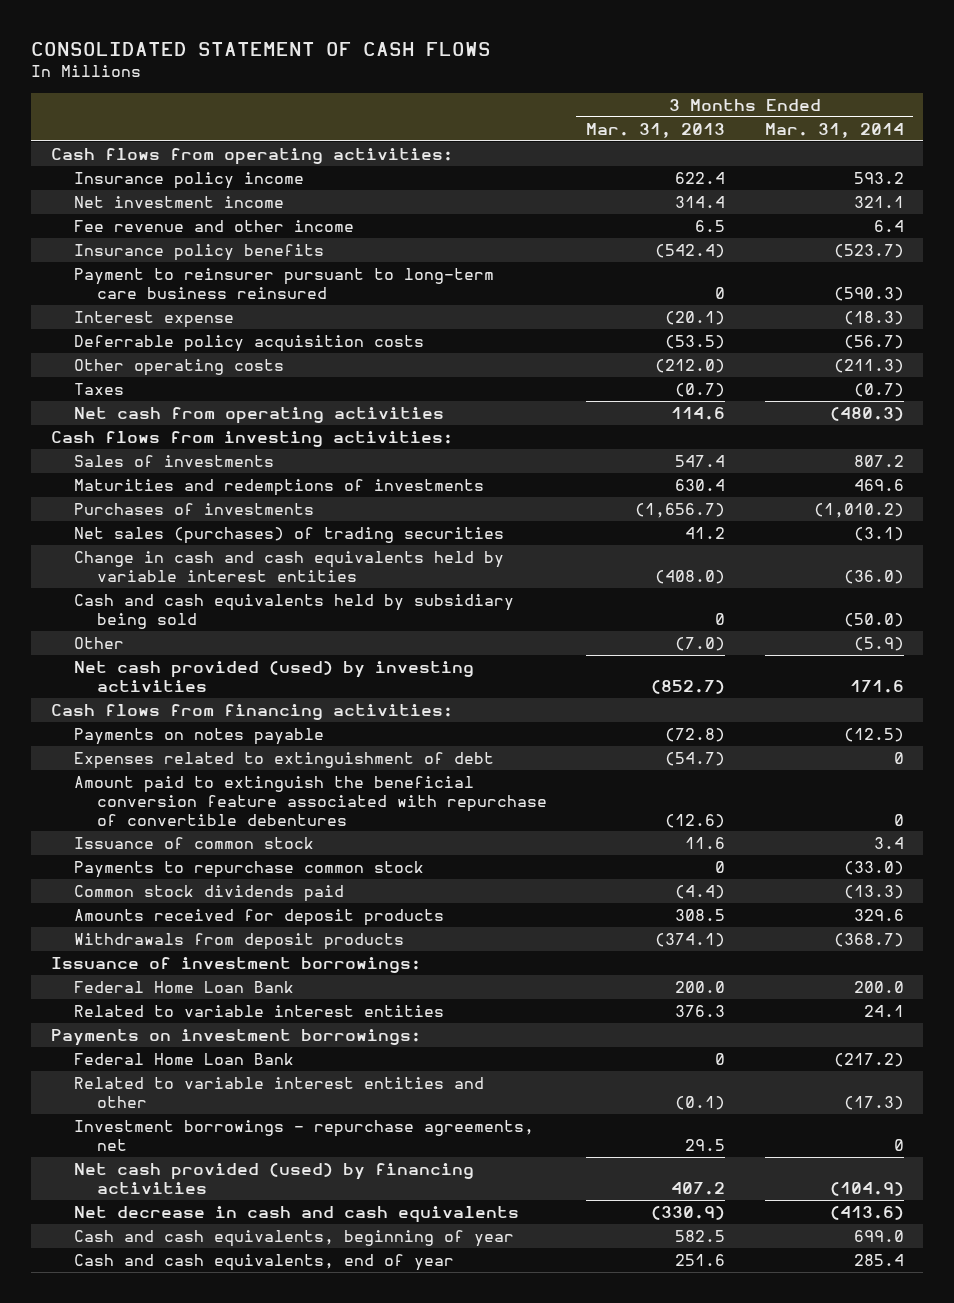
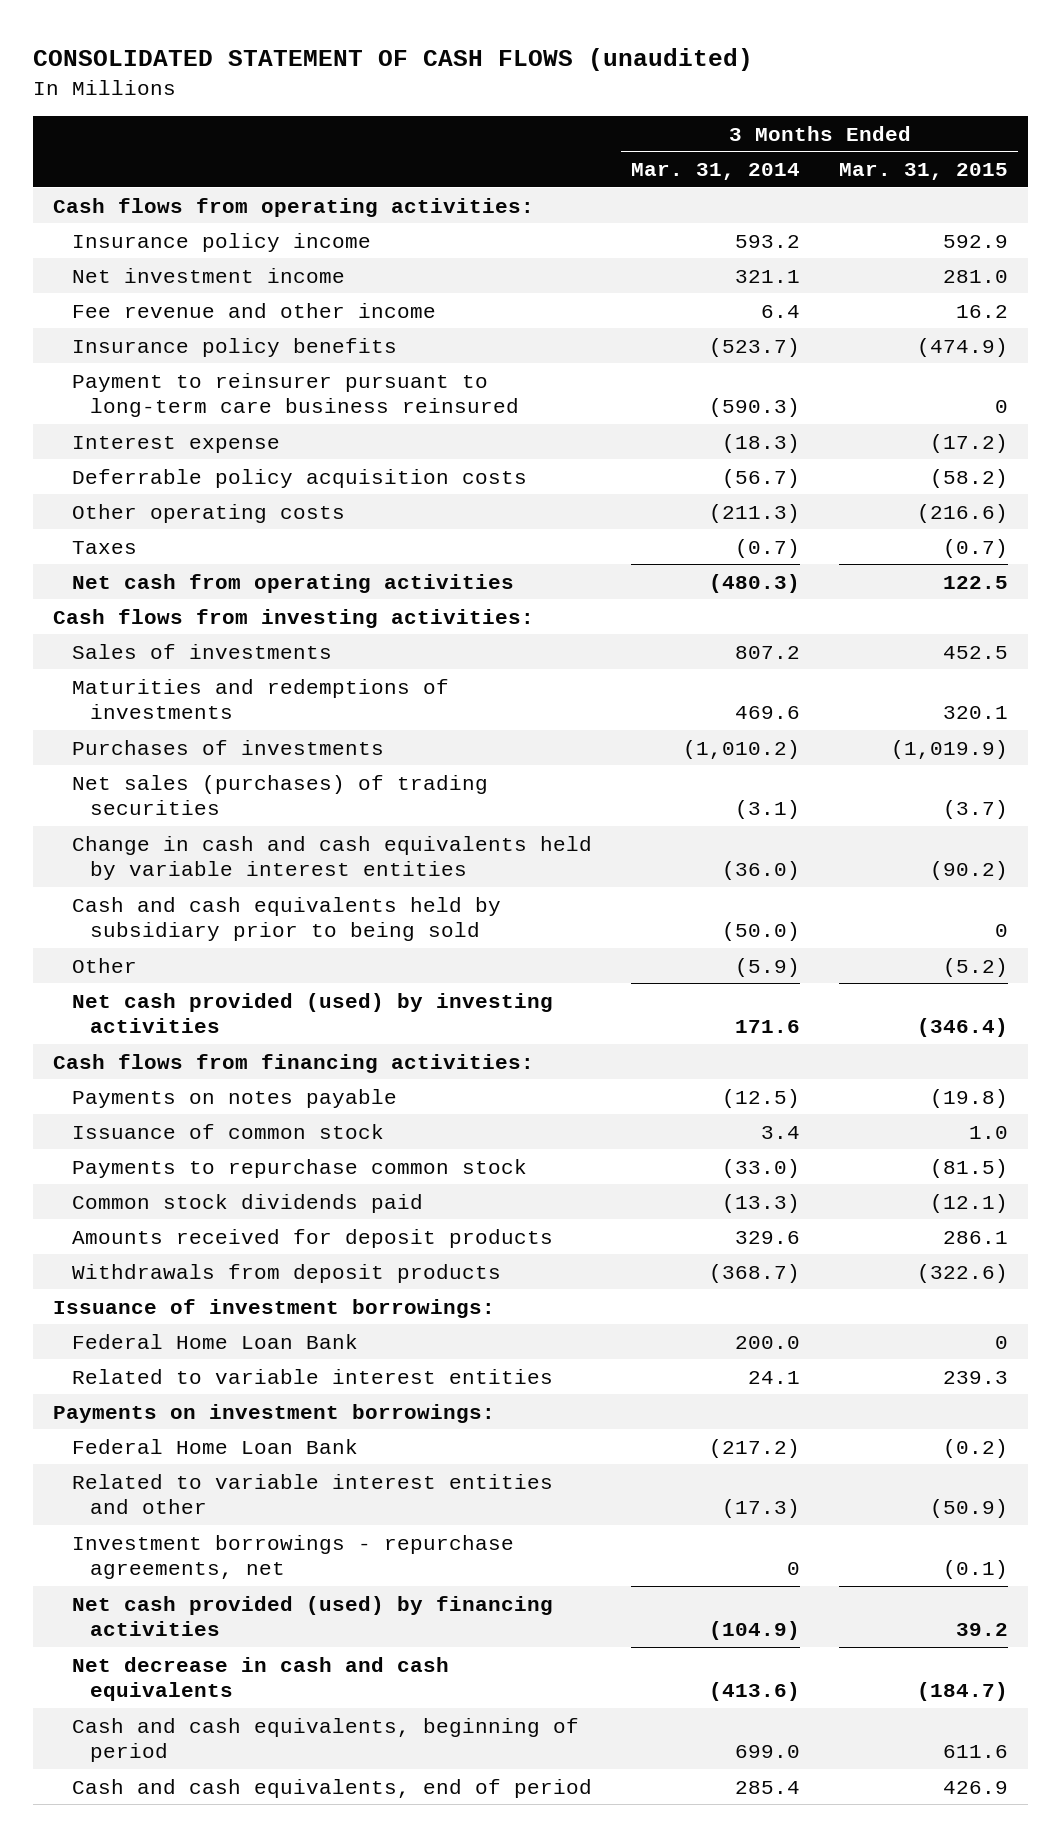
[30,41,491,56] CONSOLIDATED STATEMENT OF CASH FLOWS -> [33,48,754,72] CONSOLIDATED STATEMENT OF CASH FLOWS (unaudited)
[586,122,726,138] Mar. 31, 2013 -> none
none -> [839,163,1009,181] Mar. 31, 2015
[73,593,514,629] Cash and cash equivalents held by subsidiary being sold -> [71,896,501,941] Cash and cash equivalents held by subsidiary prior to being sold
[73,751,494,769] Expenses related to extinguishment of debt -> none
[73,775,547,826] Amount paid to extinguish the beneficial conversion feature associated with repurchase of convertible debentures -> none
[73,1229,514,1247] Cash and cash equivalents, beginning of year -> [71,1717,579,1762] Cash and cash equivalents, beginning of period
[73,1253,454,1271] Cash and cash equivalents, end of year -> [71,1778,592,1798] Cash and cash equivalents, end of period

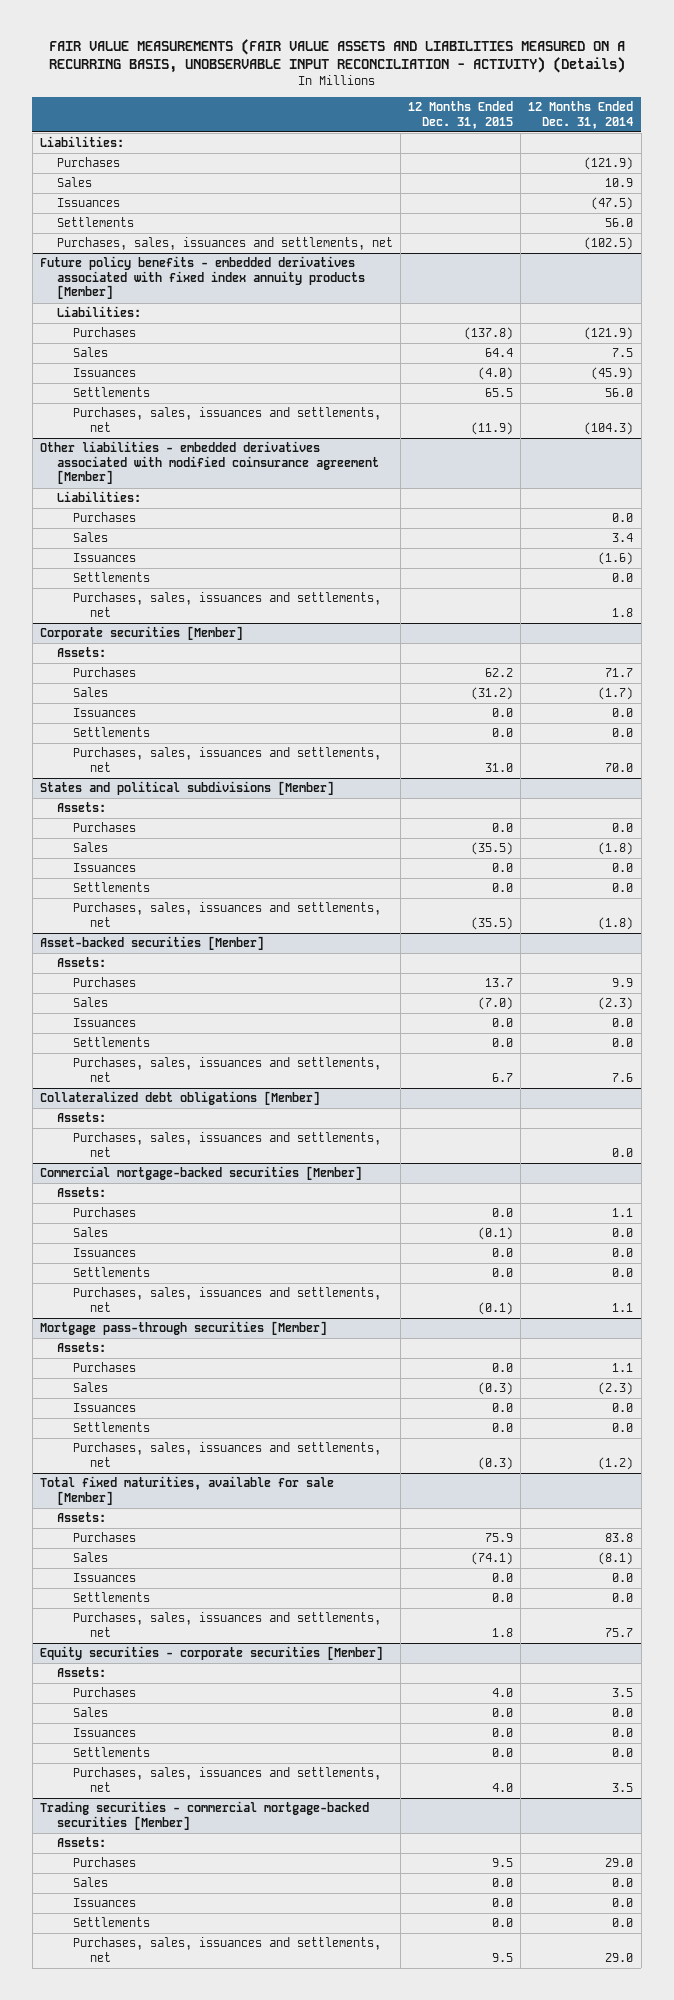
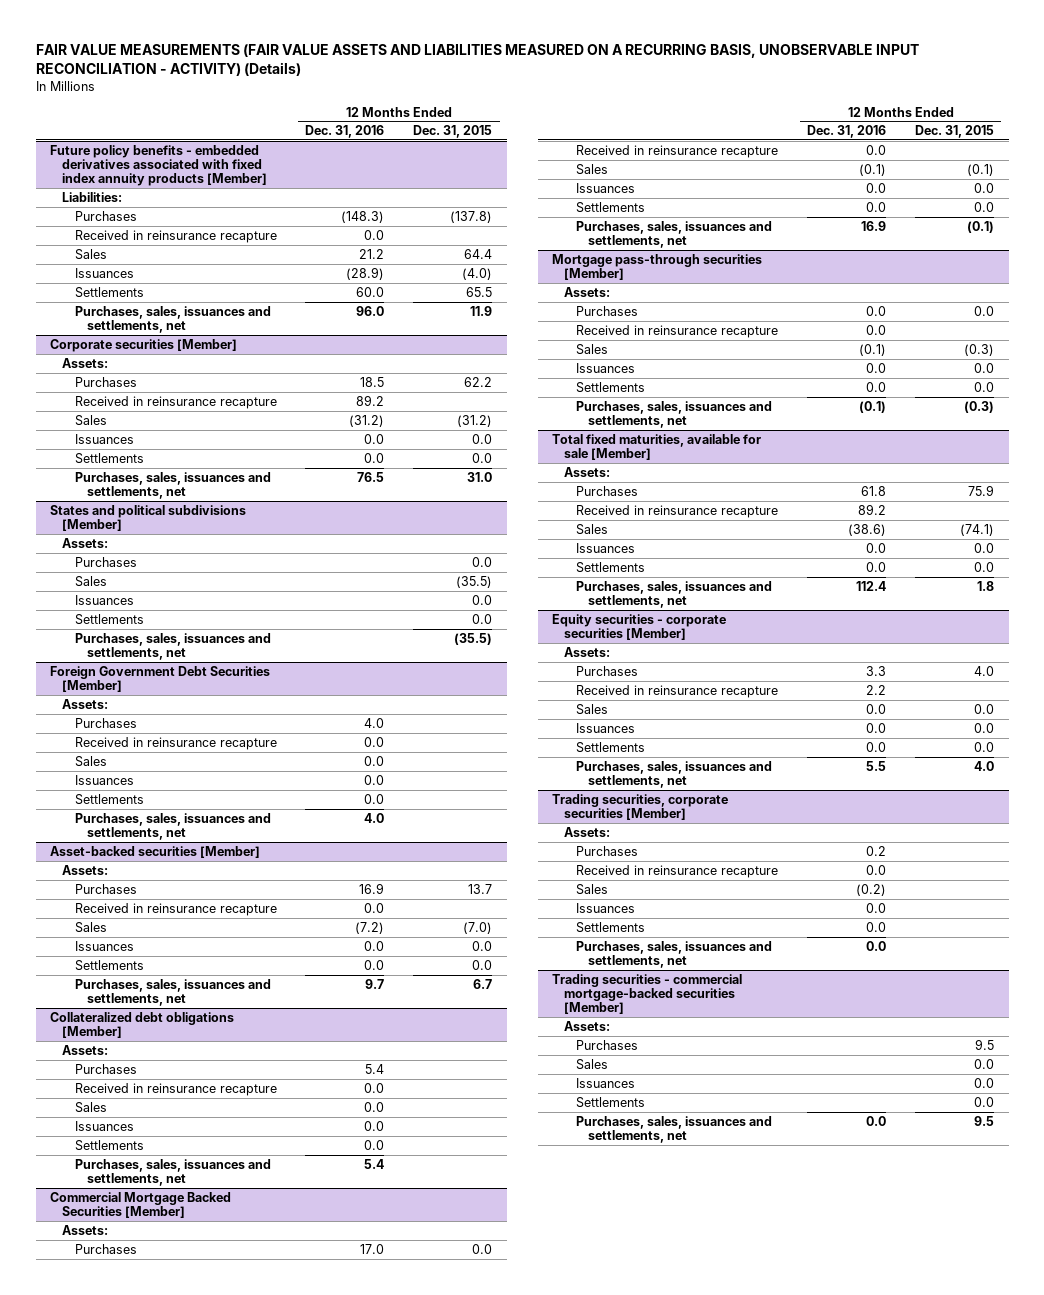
[528,101,634,129] 12 Months Ended Dec. 31, 2014 -> none
none -> [305,125,385,139] Dec. 31, 2016
[40,136,125,148] Liabilities: -> none
[56,157,120,168] Purchases -> none
[56,177,92,188] Sales -> none
[56,198,120,208] Issuances -> none
[56,217,134,228] Settlements -> none
[56,237,393,251] Purchases, sales, issuances and settlements, net -> none
none -> [74,229,277,243] Received in reinsurance recapture
[40,441,379,485] Other liabilities - embedded derivatives associated with modified coinsurance agreement [Member] -> none
[56,491,141,503] Liabilities: -> none
[73,512,137,523] Purchases -> none
[73,532,109,543] Sales -> none
[73,553,137,563] Issuances -> none
[73,572,151,583] Settlements -> none
[73,592,382,617] Purchases, sales, issuances and settlements, net -> none
[470,421,513,435] (11.9) -> [470,305,493,316] 11.9
none -> [74,395,277,409] Received in reinsurance recapture
none -> [50,665,271,693] Foreign Government Debt Securities [Member]
none -> [62,698,109,709] Assets:
none -> [74,717,137,728] Purchases
none -> [74,736,277,750] Received in reinsurance recapture
none -> [74,755,107,767] Sales
none -> [74,774,134,785] Issuances
none -> [74,793,144,805] Settlements
none -> [74,812,271,841] Purchases, sales, issuances and settlements, net
none -> [74,902,277,916] Received in reinsurance recapture
none -> [74,1063,137,1074] Purchases
none -> [74,1082,277,1096] Received in reinsurance recapture
none -> [74,1101,107,1113] Sales
none -> [74,1120,134,1131] Issuances
none -> [74,1139,144,1151] Settlements
[40,1166,363,1181] Commercial mortgage-backed securities [Member] -> [50,1191,232,1219] Commercial Mortgage Backed Securities [Member]
none -> [576,144,779,158] Received in reinsurance recapture
none -> [576,324,779,338] Received in reinsurance recapture
none -> [576,504,779,518] Received in reinsurance recapture
none -> [576,684,779,698] Received in reinsurance recapture
none -> [551,793,728,821] Trading securities, corporate securities [Member]
none -> [564,826,611,837] Assets:
none -> [576,845,639,856] Purchases
none -> [576,864,779,878] Received in reinsurance recapture
none -> [576,883,609,895] Sales
none -> [576,902,636,913] Issuances
none -> [576,921,646,933] Settlements
none -> [576,940,773,969] Purchases, sales, issuances and settlements, net

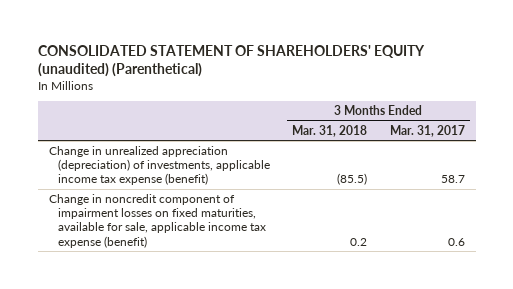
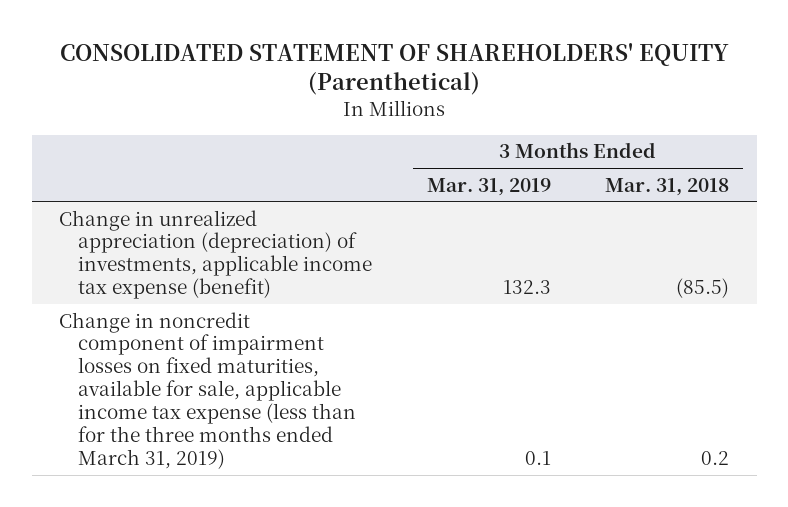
[37,44,425,77] CONSOLIDATED STATEMENT OF SHAREHOLDERS' EQUITY (unaudited) (Parenthetical) -> [60,43,730,96] CONSOLIDATED STATEMENT OF SHAREHOLDERS' EQUITY (Parenthetical)
[389,124,465,137] Mar. 31, 2017 -> none
none -> [426,177,551,196] Mar. 31, 2019
[48,193,267,248] Change in noncredit component of impairment losses on fixed maturities, available for sale, applicable income tax expense (benefit) -> [59,311,356,469] Change in noncredit component of impairment losses on fixed maturities, available for sale, applicable income tax expense (less than for the three months ended March 31, 2019)

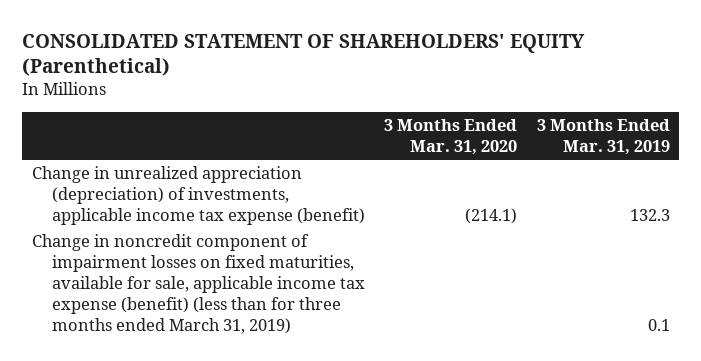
[605,177,730,196] Mar. 31, 2018 -> none
none -> [384,118,518,156] 3 Months Ended Mar. 31, 2020
[59,311,356,469] Change in noncredit component of impairment losses on fixed maturities, available for sale, applicable income tax expense (less than for the three months ended March 31, 2019) -> [31,234,366,335] Change in noncredit component of impairment losses on fixed maturities, available for sale, applicable income tax expense (benefit) (less than for three months ended March 31, 2019)

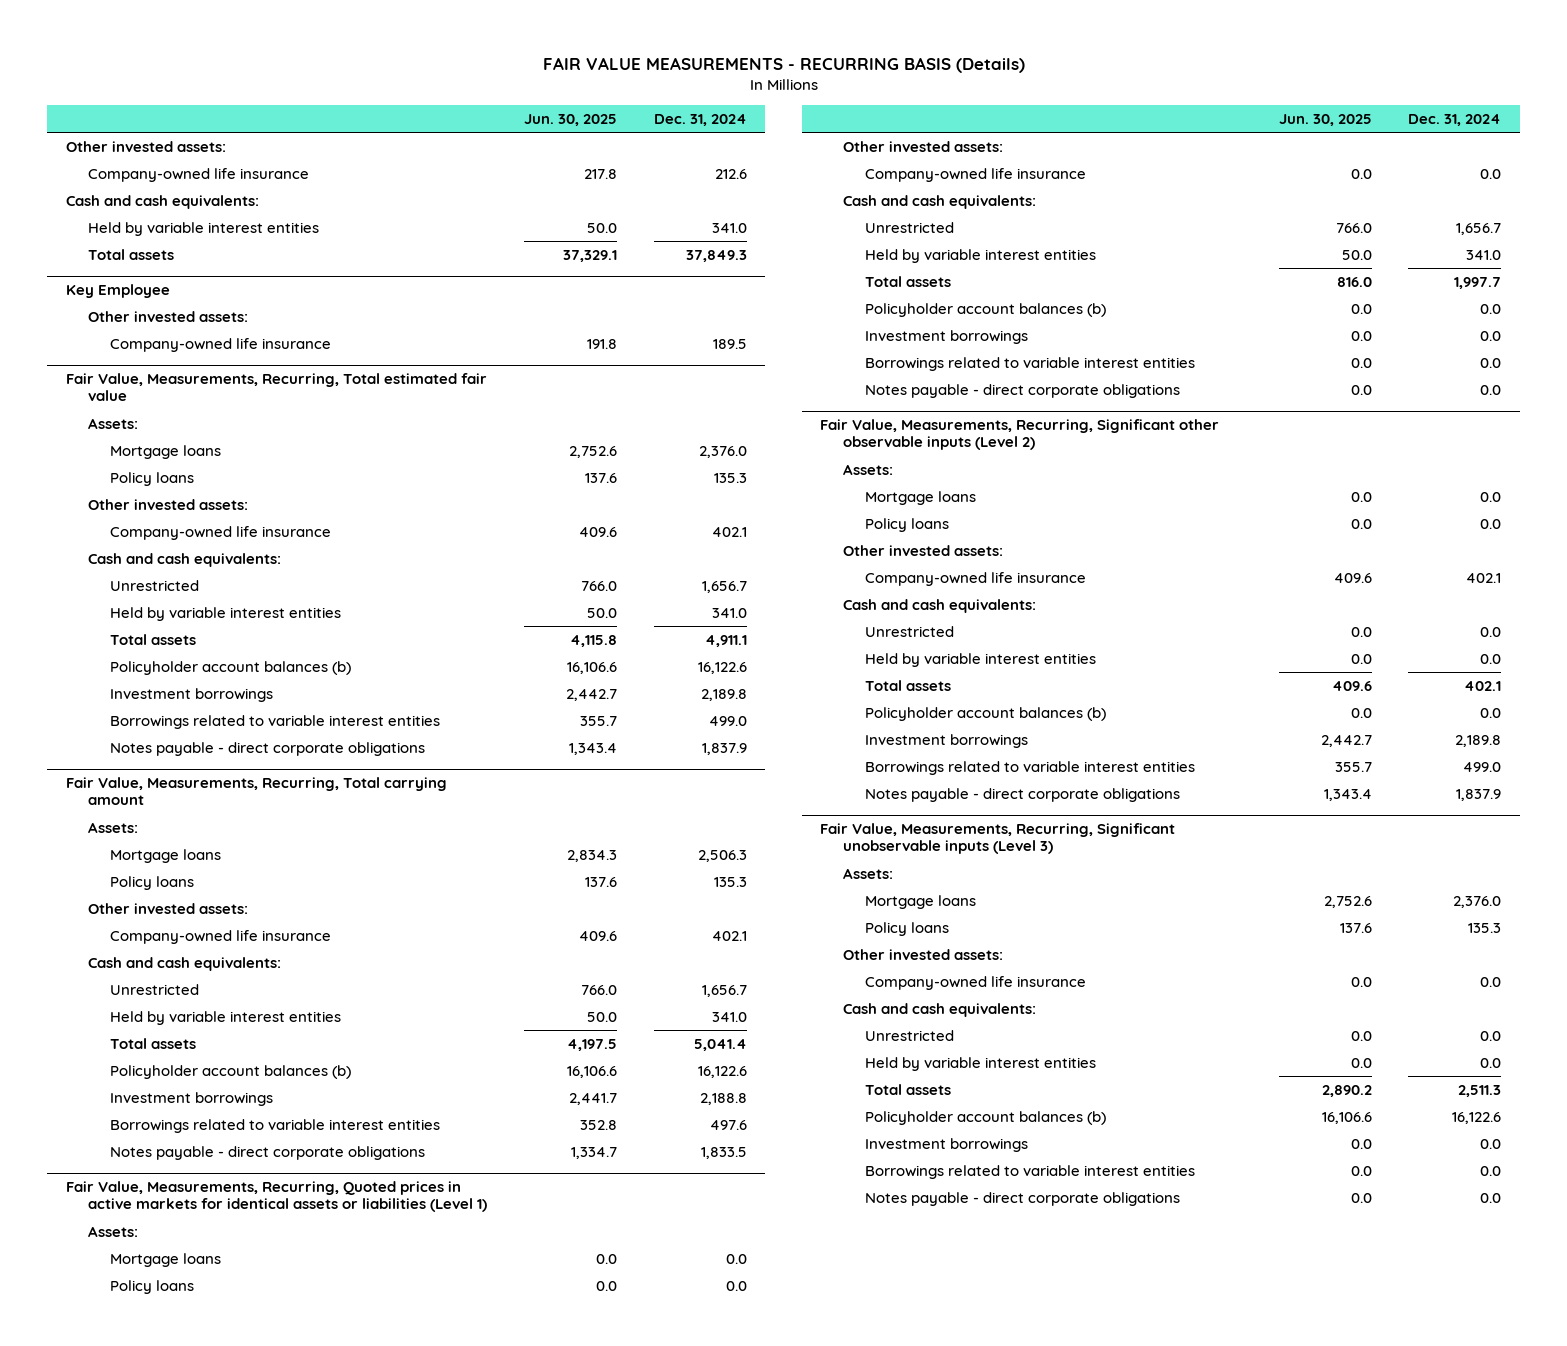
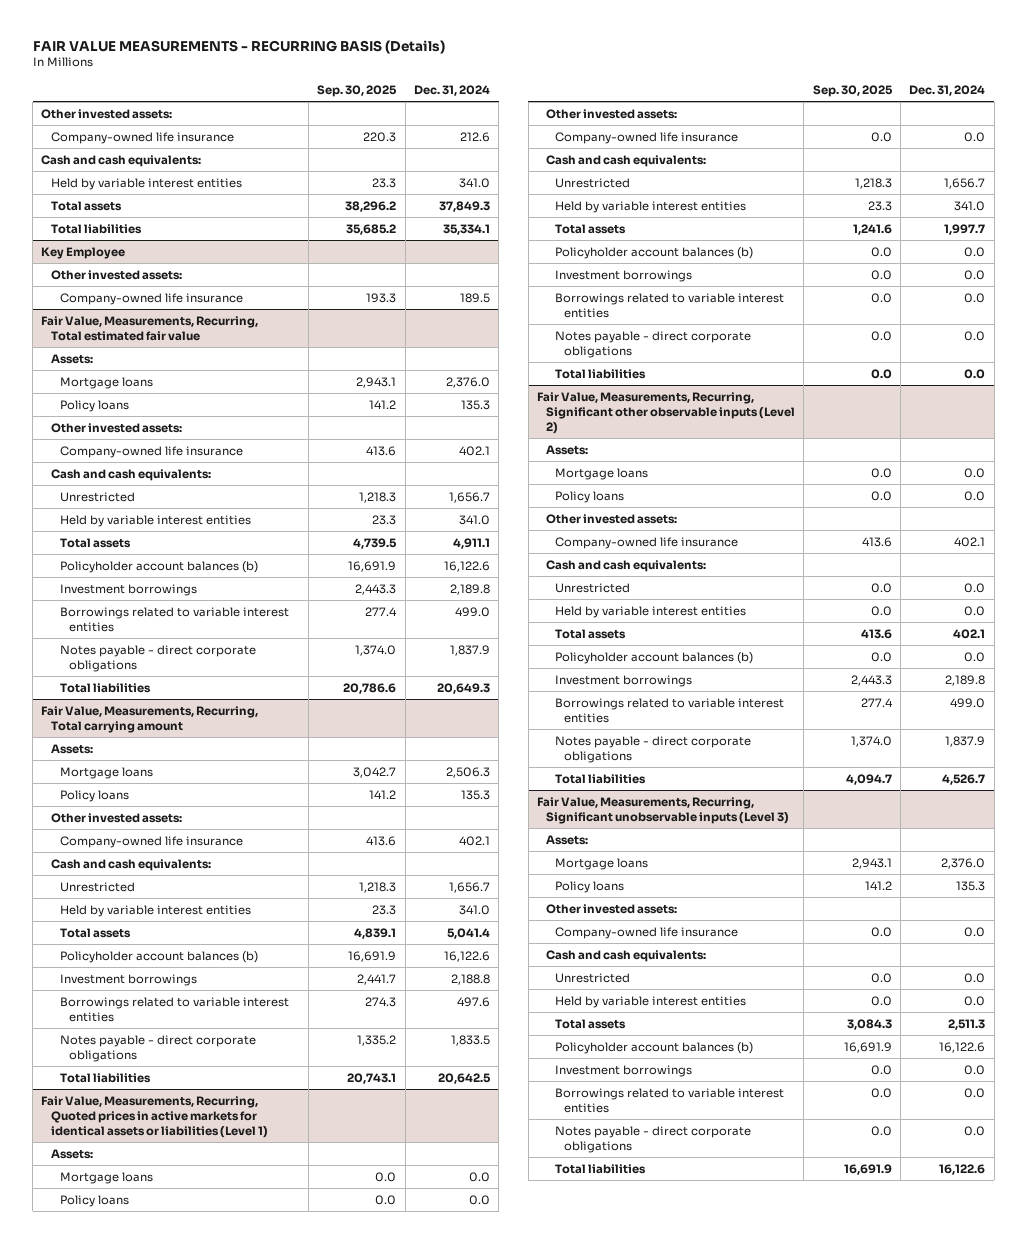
[523,113,617,126] Jun. 30, 2025 -> none
none -> [317,84,398,97] Sep. 30, 2025
none -> [50,223,142,234] Total liabilities
none -> [59,682,151,693] Total liabilities
none -> [59,1072,151,1083] Total liabilities
none -> [555,368,647,379] Total liabilities
none -> [555,773,647,784] Total liabilities
none -> [555,1163,647,1174] Total liabilities

